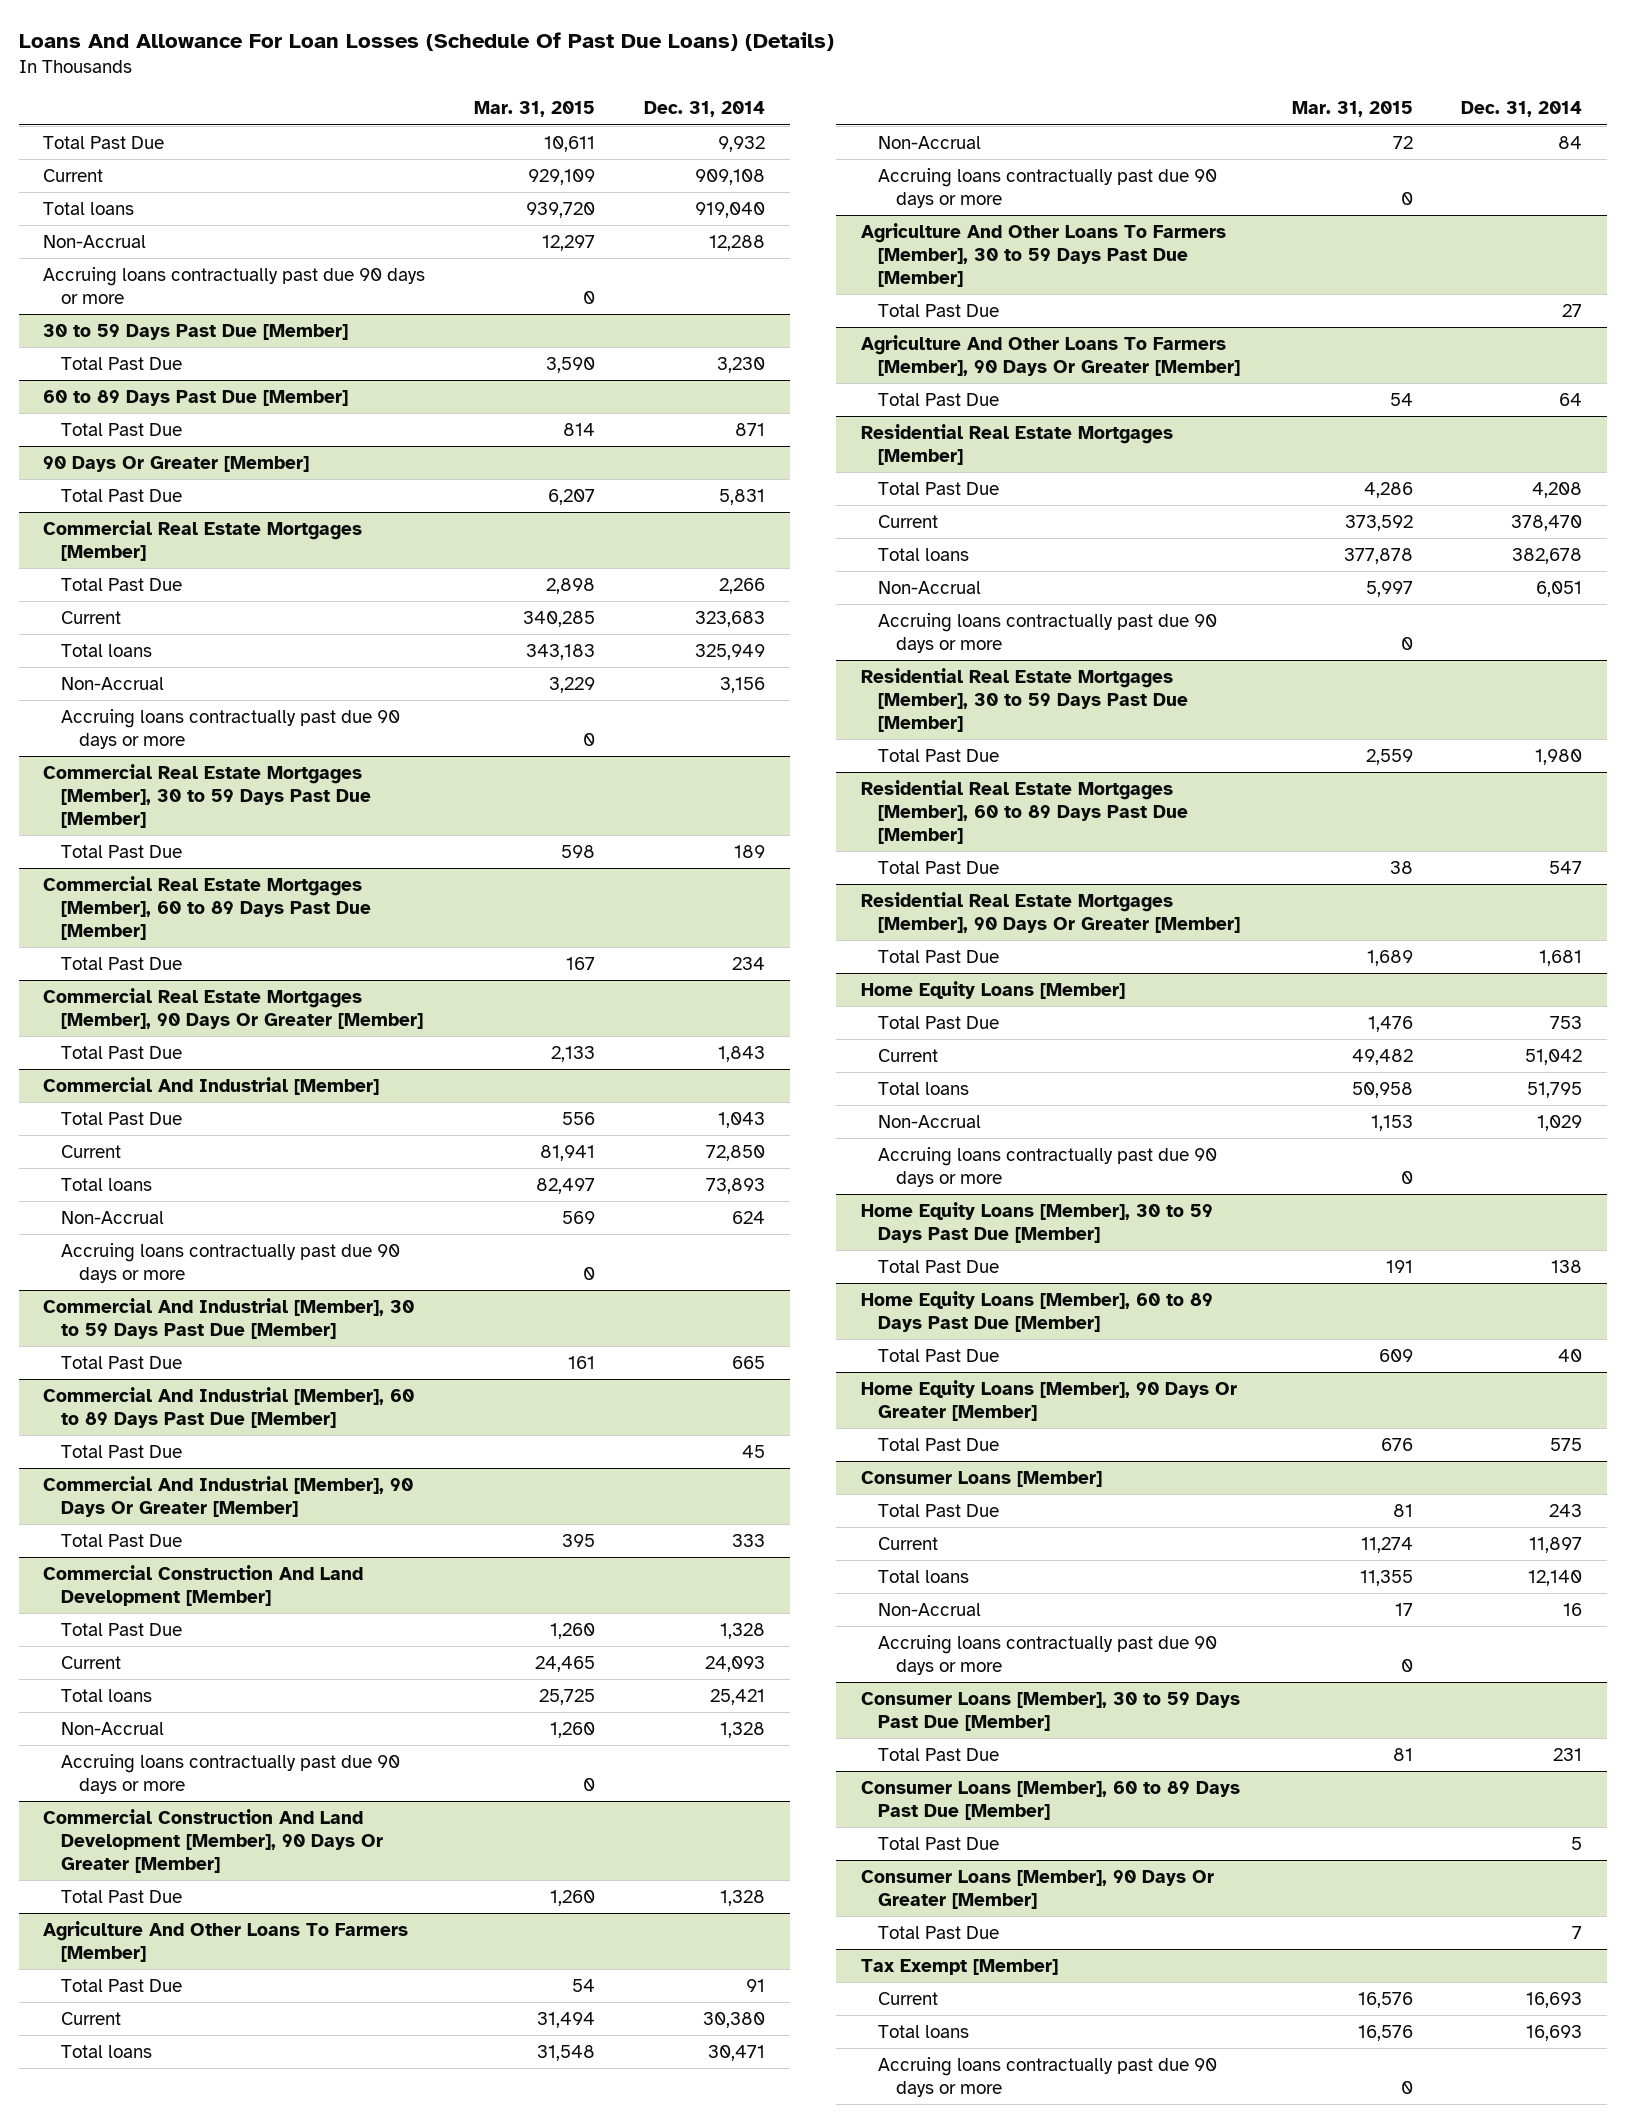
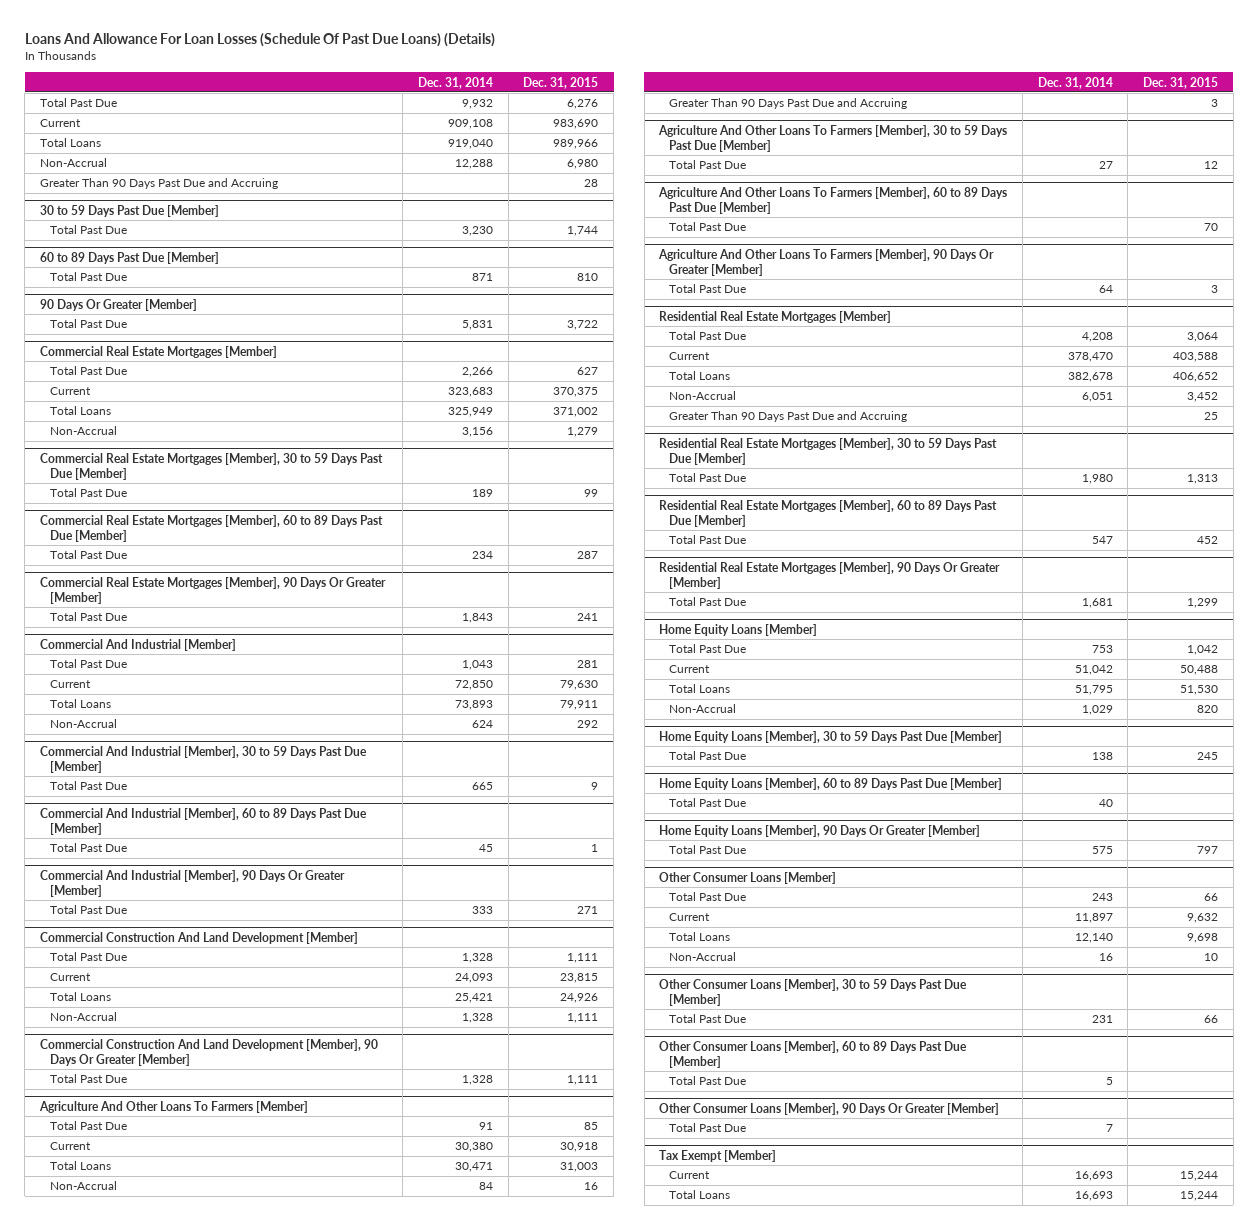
[474,101,596,118] Mar. 31, 2015 -> none
none -> [523,76,599,89] Dec. 31, 2015
[43,201,135,215] Total loans -> [39,138,101,148] Total Loans
[43,266,426,304] Accruing loans contractually past due 90 days or more -> [39,178,278,190] Greater Than 90 Days Past Due and Accruing
[61,643,153,657] Total loans -> [49,406,111,416] Total Loans
[61,708,401,749] Accruing loans contractually past due 90 days or more -> none
[61,1177,153,1191] Total loans -> [49,699,111,709] Total Loans
[61,1242,401,1283] Accruing loans contractually past due 90 days or more -> none
[61,1688,153,1702] Total loans -> [49,992,111,1002] Total Loans
[61,1753,401,1794] Accruing loans contractually past due 90 days or more -> none
[61,2044,153,2058] Total loans -> [49,1161,111,1171] Total Loans
[878,167,1218,208] Accruing loans contractually past due 90 days or more -> [669,98,908,110] Greater Than 90 Days Past Due and Accruing
none -> [658,186,1008,214] Agriculture And Other Loans To Farmers [Member], 60 to 89 Days Past Due [Member]
none -> [669,222,747,232] Total Past Due
[878,547,970,561] Total loans -> [669,371,731,381] Total Loans
[878,612,1218,653] Accruing loans contractually past due 90 days or more -> [669,411,908,423] Greater Than 90 Days Past Due and Accruing
[878,1081,970,1095] Total loans -> [669,684,731,694] Total Loans
[878,1146,1218,1187] Accruing loans contractually past due 90 days or more -> none
[860,1470,1102,1487] Consumer Loans [Member] -> [659,871,837,884] Other Consumer Loans [Member]
[878,1569,970,1583] Total loans -> [669,932,731,942] Total Loans
[878,1634,1218,1675] Accruing loans contractually past due 90 days or more -> none
[860,1691,1240,1731] Consumer Loans [Member], 30 to 59 Days Past Due [Member] -> [659,978,968,1006] Other Consumer Loans [Member], 30 to 59 Days Past Due [Member]
[860,1780,1240,1820] Consumer Loans [Member], 60 to 89 Days Past Due [Member] -> [659,1040,968,1068] Other Consumer Loans [Member], 60 to 89 Days Past Due [Member]
[860,1869,1214,1909] Consumer Loans [Member], 90 Days Or Greater [Member] -> [659,1102,1000,1115] Other Consumer Loans [Member], 90 Days Or Greater [Member]
[878,2056,1218,2097] Accruing loans contractually past due 90 days or more -> none
[878,2024,970,2038] Total loans -> [669,1190,731,1200] Total Loans

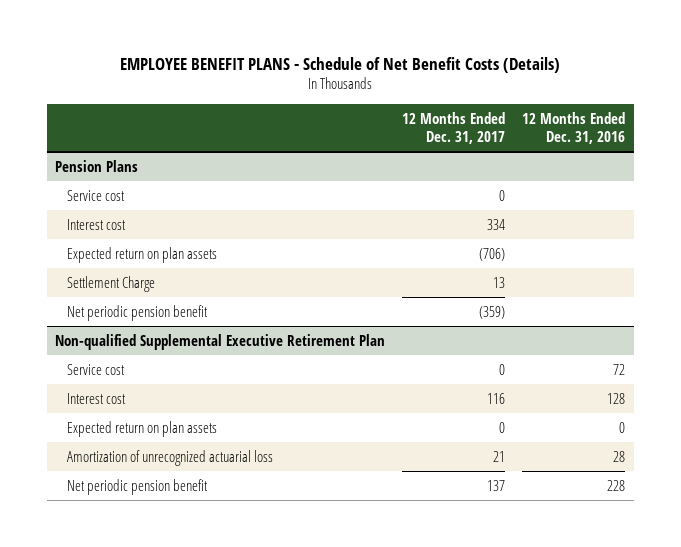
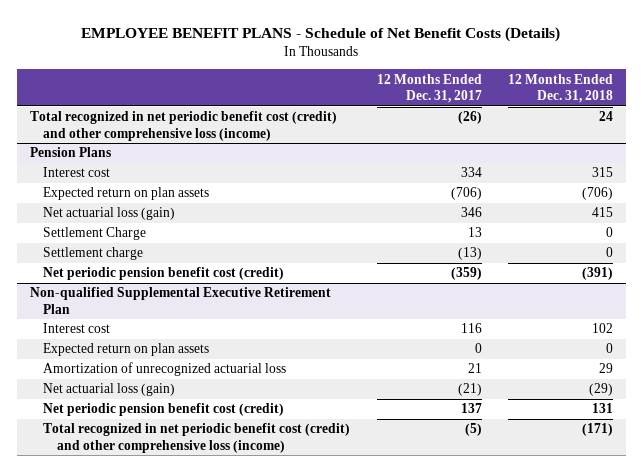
[522,111,626,145] 12 Months Ended Dec. 31, 2016 -> none
none -> [507,73,613,103] 12 Months Ended Dec. 31, 2018
none -> [29,111,337,141] Total recognized in net periodic benefit cost (credit) and other comprehensive loss (income)
[66,189,125,201] Service cost -> none
none -> [43,207,176,221] Net actuarial loss (gain)
none -> [43,247,144,261] Settlement charge
[66,304,208,321] Net periodic pension benefit -> [43,267,285,281] Net periodic pension benefit cost (credit)
[66,363,125,375] Service cost -> none
none -> [43,383,176,397] Net actuarial loss (gain)
[66,478,208,495] Net periodic pension benefit -> [43,403,285,417] Net periodic pension benefit cost (credit)
none -> [43,423,351,453] Total recognized in net periodic benefit cost (credit) and other comprehensive loss (income)

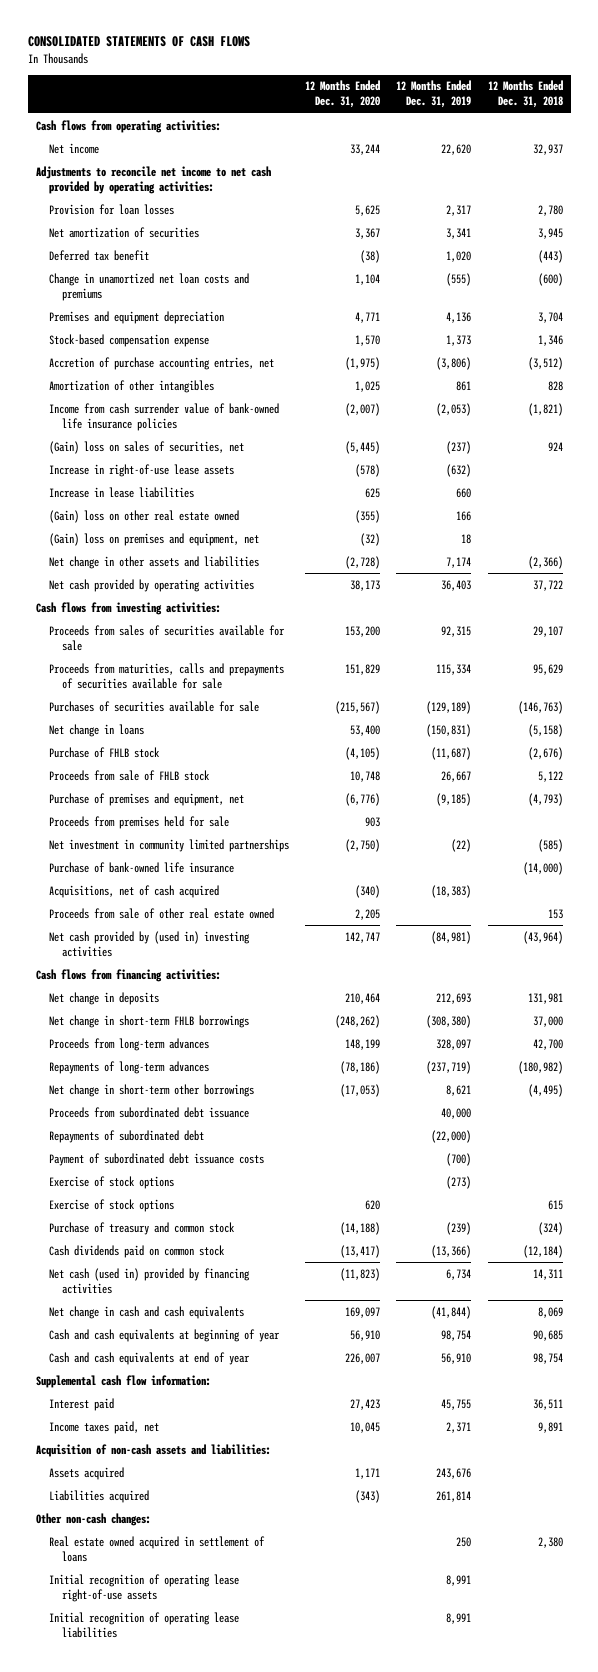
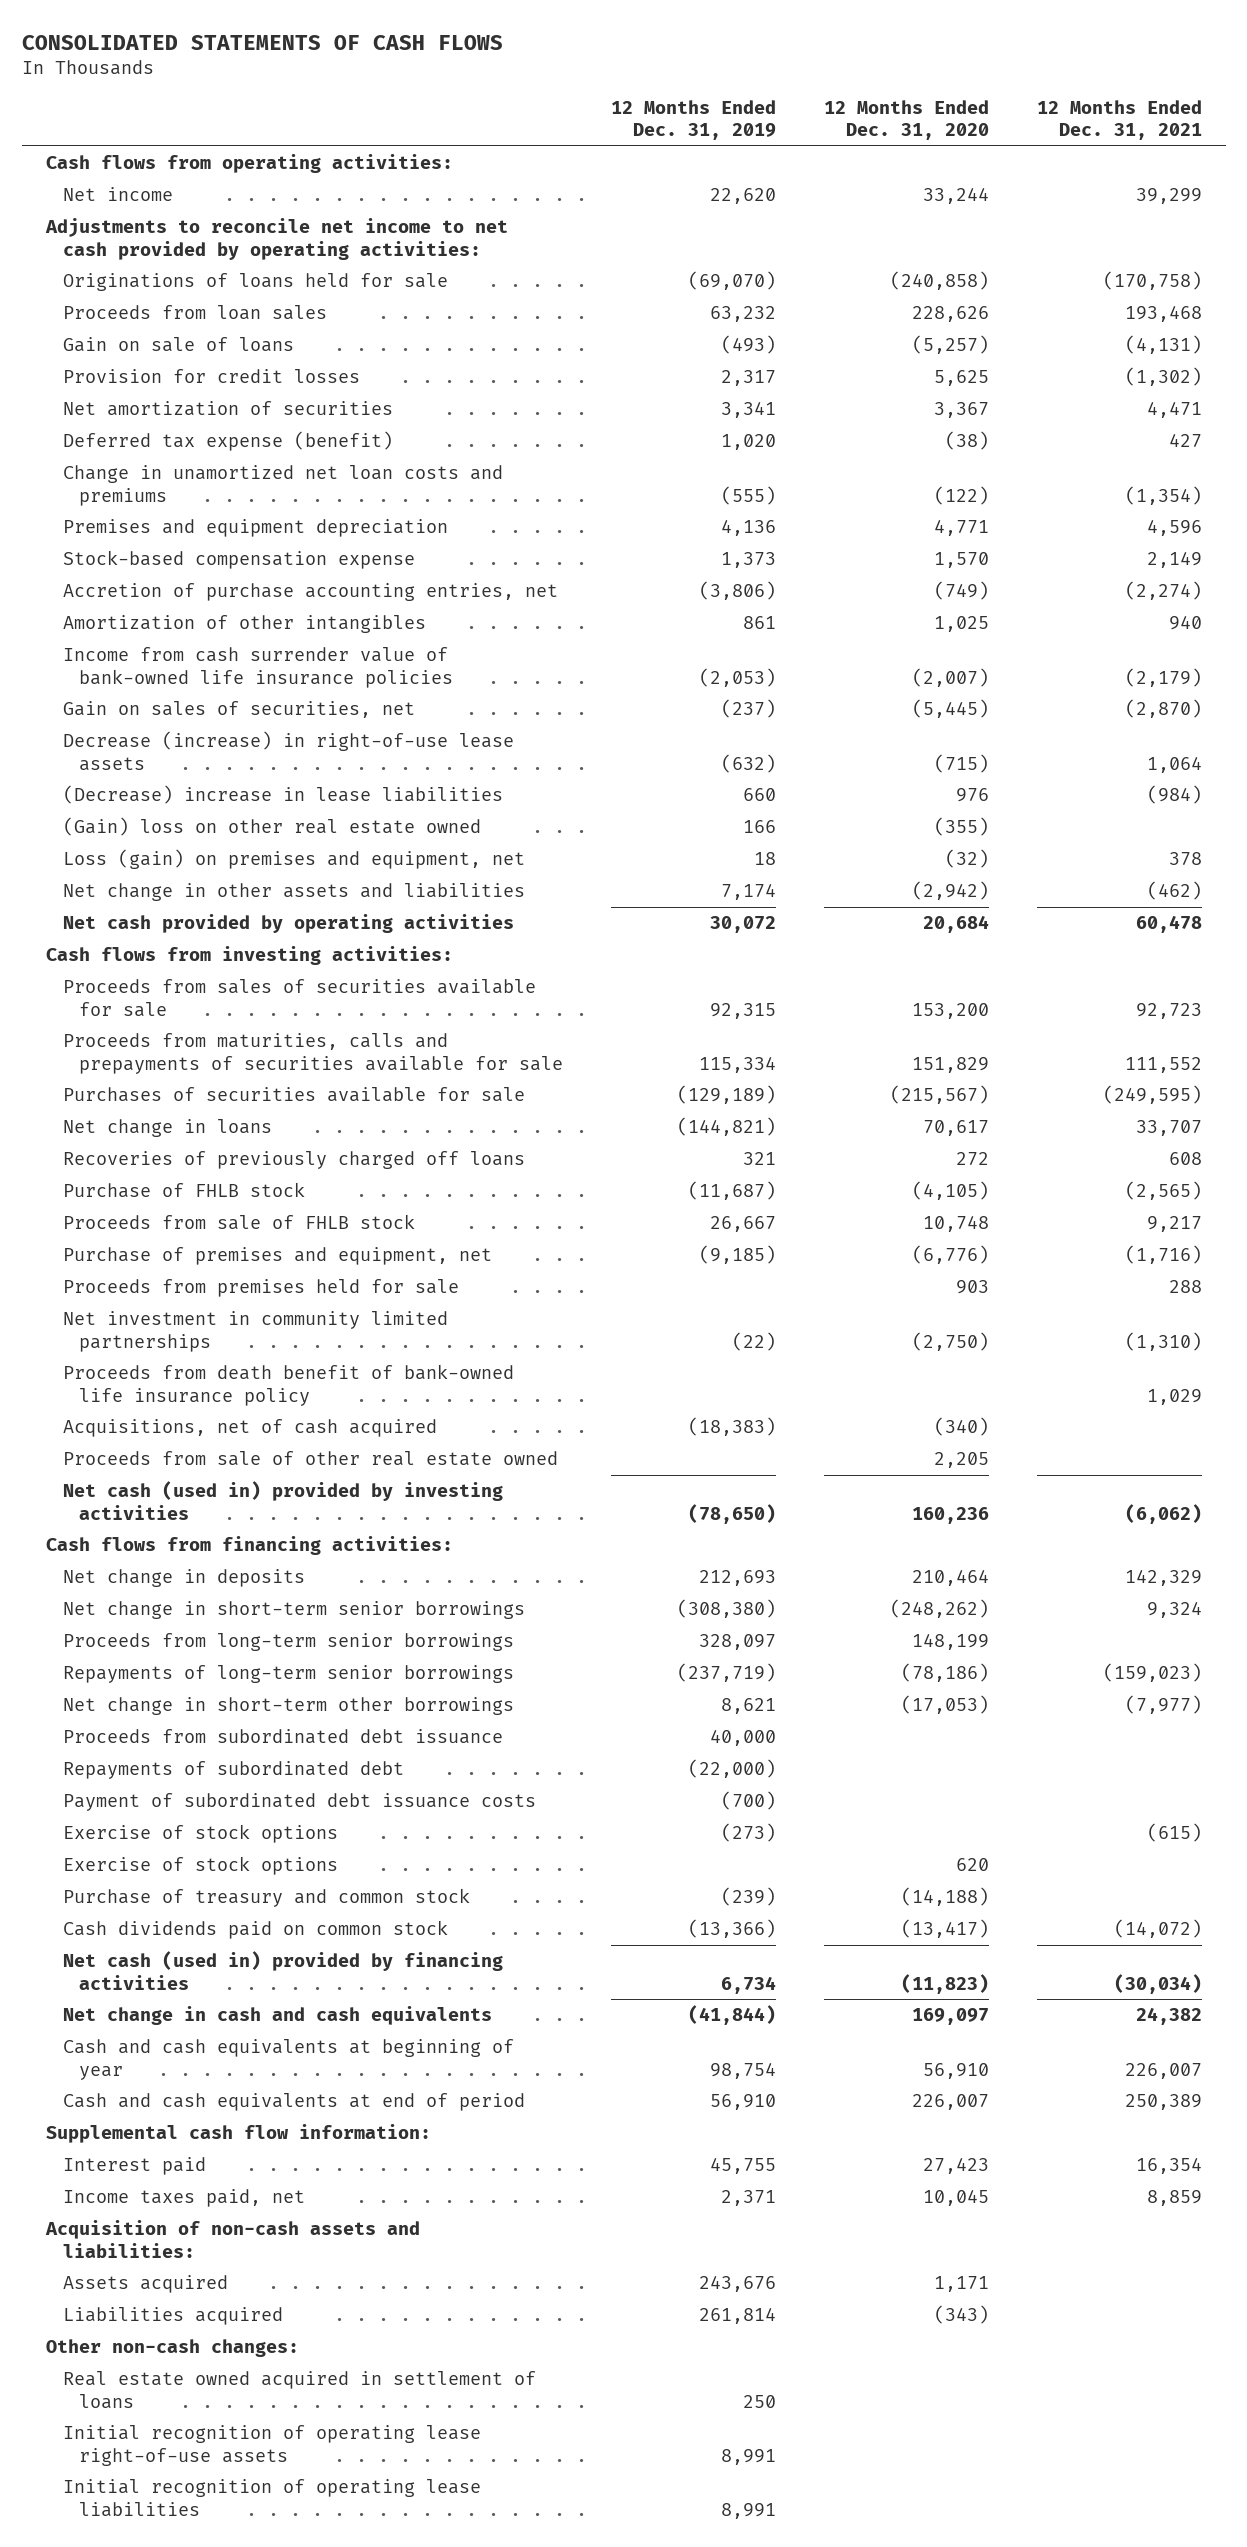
[487,80,563,109] 12 Months Ended Dec. 31, 2018 -> none
none -> [1036,99,1202,141] 12 Months Ended Dec. 31, 2021
none -> [62,273,448,292] Originations of loans held for sale
none -> [62,305,327,321] Proceeds from loan sales
none -> [62,337,294,353] Gain on sale of loans
[49,203,175,215] Provision for loan losses -> [62,369,360,384] Provision for credit losses
[49,249,150,261] Deferred tax benefit -> [62,431,393,452] Deferred tax expense (benefit)
[355,273,381,285] 1,104 -> [933,485,989,505] (122)
[345,356,381,370] (1,975) -> [933,581,989,601] (749)
[49,440,245,454] (Gain) loss on sales of securities, net -> [62,701,415,719] Gain on sales of securities, net
[49,463,235,477] Increase in right-of-use lease assets -> [62,731,514,771] Decrease (increase) in right-of-use lease assets
[355,463,381,477] (578) -> [933,753,989,773] (715)
[49,486,195,498] Increase in lease liabilities -> [62,785,503,805] (Decrease) increase in lease liabilities
[365,487,381,498] 625 -> [955,788,989,803] 976
[49,532,260,546] (Gain) loss on premises and equipment, net -> [62,849,525,870] Loss (gain) on premises and equipment, net
[345,555,381,569] (2,728) -> [911,881,989,901] (2,942)
[350,579,381,591] 38,173 -> [922,915,989,934] 20,684
[441,579,472,591] 36,403 -> [710,916,777,934] 30,072
[350,724,381,736] 53,400 -> [922,1120,989,1137] 70,617
[426,723,472,737] (150,831) -> [677,1117,777,1137] (144,821)
none -> [62,1151,525,1170] Recoveries of previously charged off loans
[49,861,235,873] Purchase of bank-owned life insurance -> none
none -> [62,1364,514,1406] Proceeds from death benefit of bank-owned life insurance policy
[49,930,251,957] Net cash provided by (used in) investing activities -> [62,1481,503,1520] Net cash (used in) provided by investing activities
[345,931,381,943] 142,747 -> [911,1506,989,1524] 160,236
[431,930,472,944] (84,981) -> [688,1503,777,1524] (78,650)
[49,1014,250,1028] Net change in short-term FHLB borrowings -> [62,1601,525,1620] Net change in short-term senior borrowings
[49,1037,210,1051] Proceeds from long-term advances -> [62,1633,514,1652] Proceeds from long-term senior borrowings
[49,1060,210,1074] Repayments of long-term advances -> [62,1665,514,1684] Repayments of long-term senior borrowings
[49,1351,251,1365] Cash and cash equivalents at end of year -> [62,2093,525,2112] Cash and cash equivalents at end of period

